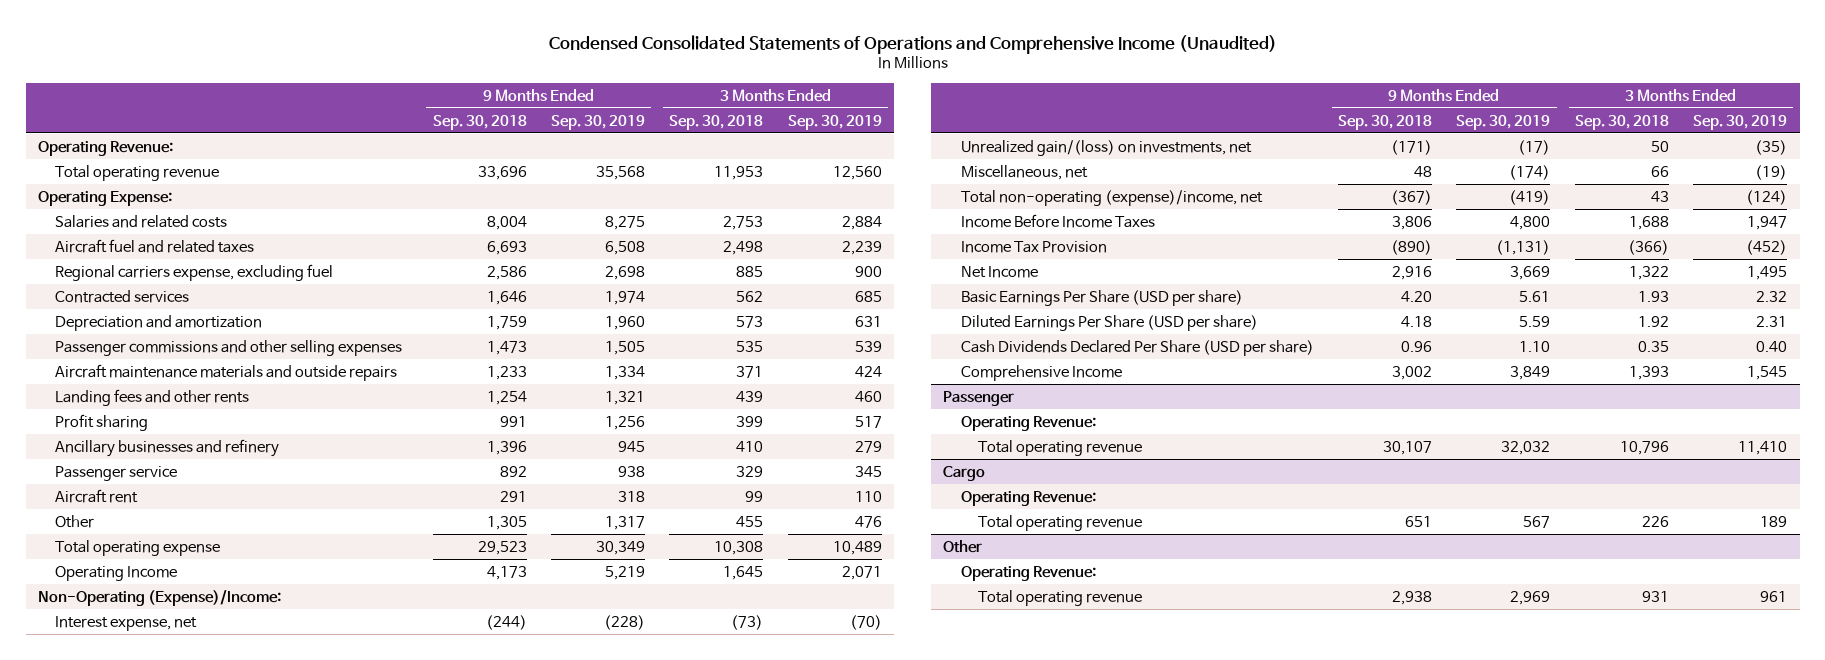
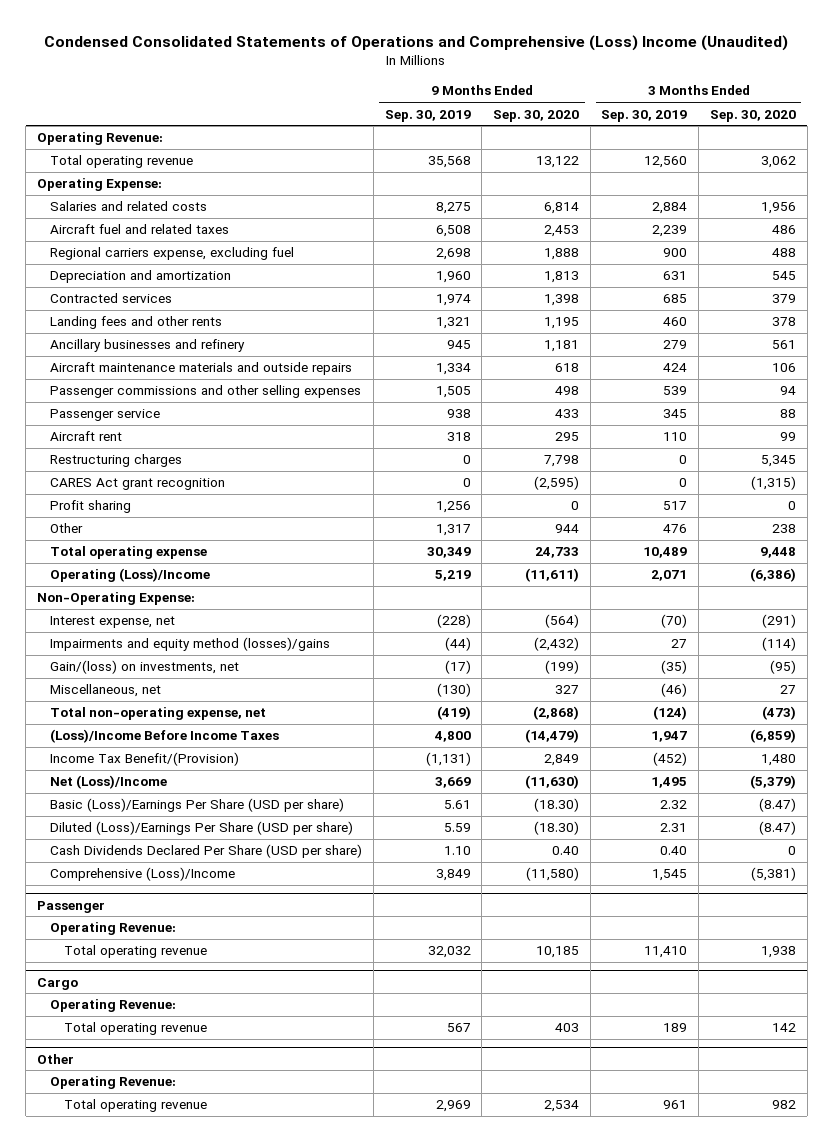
[548,34,1277,54] Condensed Consolidated Statements of Operations and Comprehensive Income (Unaudited) -> [44,35,789,52] Condensed Consolidated Statements of Operations and Comprehensive (Loss) Income (Unaudited)
[432,114,527,130] Sep. 30, 2018 -> none
[669,114,764,130] Sep. 30, 2018 -> none
none -> [493,109,580,122] Sep. 30, 2020
none -> [709,109,796,122] Sep. 30, 2020
[55,289,190,303] Contracted services -> [50,293,173,304] Contracted services
[55,363,398,381] Aircraft maintenance materials and outside repairs -> [50,362,353,376] Aircraft maintenance materials and outside repairs
[55,339,403,356] Passenger commissions and other selling expenses -> [50,385,362,399] Passenger commissions and other selling expenses
none -> [50,454,183,468] Restructuring charges
none -> [50,478,226,491] CARES Act grant recognition
[55,413,149,431] Profit sharing -> [50,500,132,514] Profit sharing
[55,565,178,581] Operating Income -> [50,568,211,583] Operating (Loss)/Income
[37,589,281,606] Non-Operating (Expense)/Income: -> [36,592,195,606] Non-Operating Expense:
none -> [50,637,331,652] Impairments and equity method (losses)/gains
[960,139,1252,156] Unrealized gain/(loss) on investments, net -> [50,660,240,675] Gain/(loss) on investments, net
[1509,164,1551,180] (174) -> [436,683,471,698] (130)
[1755,164,1788,180] (19) -> [661,683,688,698] (46)
[960,189,1263,206] Total non-operating (expense)/income, net -> [50,707,267,721] Total non-operating expense, net
[960,213,1155,228] Income Before Income Taxes -> [50,729,280,744] (Loss)/Income Before Income Taxes
[960,240,1107,253] Income Tax Provision -> [50,752,240,767] Income Tax Benefit/(Provision)
[960,265,1038,278] Net Income -> [50,775,168,790] Net (Loss)/Income
[960,289,1243,306] Basic Earnings Per Share (USD per share) -> [50,798,345,813] Basic (Loss)/Earnings Per Share (USD per share)
[960,314,1258,331] Diluted Earnings Per Share (USD per share) -> [50,821,354,836] Diluted (Loss)/Earnings Per Share (USD per share)
[960,364,1122,381] Comprehensive Income -> [50,867,236,882] Comprehensive (Loss)/Income

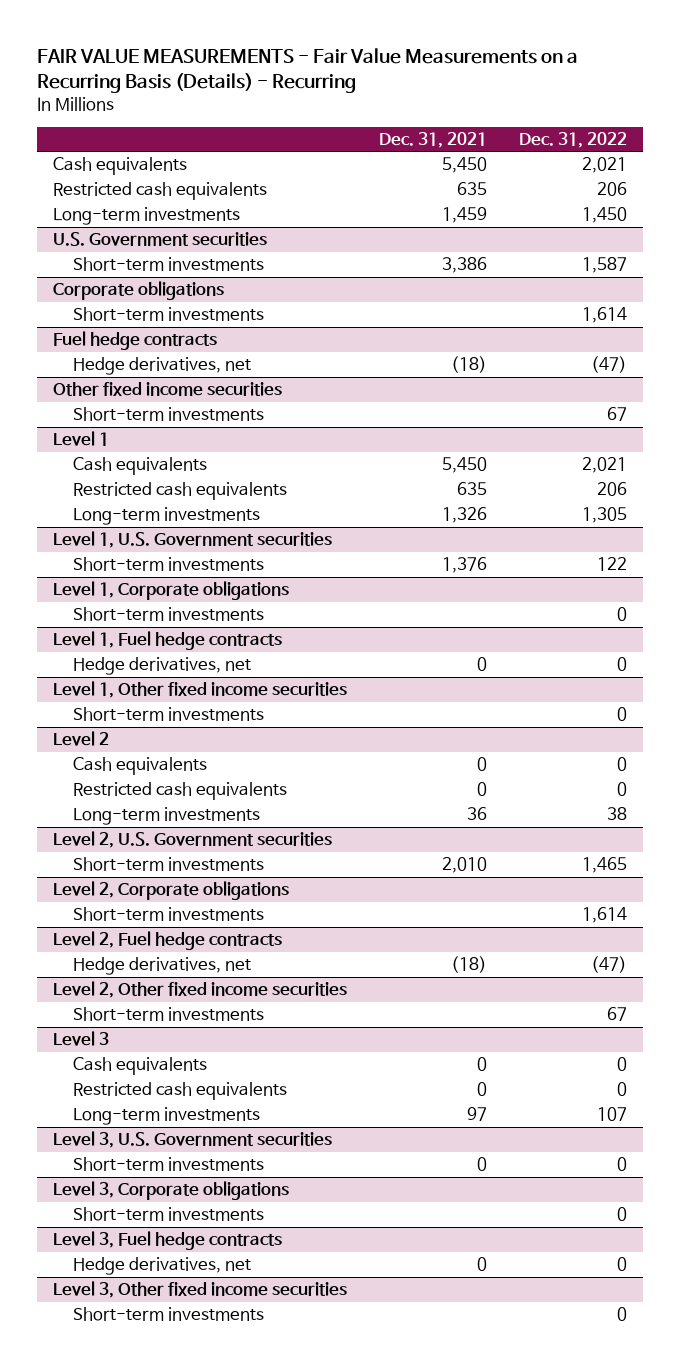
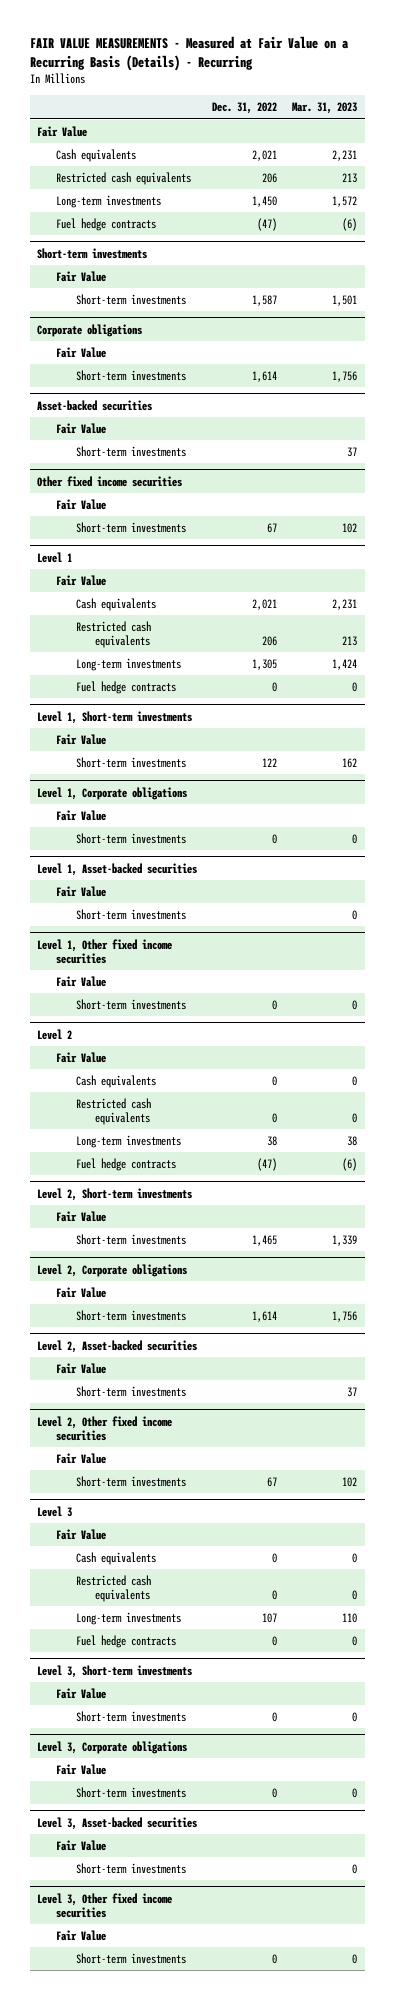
[37,47,579,94] FAIR VALUE MEASUREMENTS - Fair Value Measurements on a Recurring Basis (Details) - Recurring -> [29,36,349,72] FAIR VALUE MEASUREMENTS - Measured at Fair Value on a Recurring Basis (Details) - Recurring
[379,131,488,148] Dec. 31, 2021 -> none
none -> [292,102,358,115] Mar. 31, 2023
none -> [37,125,88,137] Fair Value
none -> [56,217,157,231] Fuel hedge contracts
[53,232,268,247] U.S. Government securities -> [37,247,148,259] Short-term investments
none -> [56,270,107,282] Fair Value
none -> [56,346,107,358] Fair Value
[72,357,251,376] Hedge derivatives, net -> none
[53,331,218,351] Fuel hedge contracts -> [37,399,153,411] Asset-backed securities
none -> [56,422,107,434] Fair Value
none -> [75,445,186,457] Short-term investments
none -> [56,498,107,510] Fair Value
none -> [56,574,107,586] Fair Value
[53,531,333,549] Level 1, U.S. Government securities -> none
none -> [75,680,176,694] Fuel hedge contracts
none -> [37,710,193,724] Level 1, Short-term investments
none -> [56,733,107,745] Fair Value
none -> [56,809,107,821] Fair Value
[53,631,283,651] Level 1, Fuel hedge contracts -> none
[72,657,251,676] Hedge derivatives, net -> none
none -> [37,862,198,876] Level 1, Asset-backed securities
none -> [56,885,107,897] Fair Value
none -> [75,908,186,920] Short-term investments
none -> [56,975,107,987] Fair Value
none -> [56,1051,107,1063] Fair Value
[53,831,333,849] Level 2, U.S. Government securities -> none
none -> [75,1157,176,1171] Fuel hedge contracts
none -> [37,1187,193,1201] Level 2, Short-term investments
none -> [56,1210,107,1222] Fair Value
none -> [56,1286,107,1298] Fair Value
[53,931,283,951] Level 2, Fuel hedge contracts -> none
[72,957,251,976] Hedge derivatives, net -> none
none -> [37,1339,198,1353] Level 2, Asset-backed securities
none -> [56,1362,107,1374] Fair Value
none -> [75,1385,186,1397] Short-term investments
none -> [56,1452,107,1464] Fair Value
none -> [56,1528,107,1540] Fair Value
[53,1131,333,1149] Level 3, U.S. Government securities -> none
none -> [75,1634,176,1648] Fuel hedge contracts
none -> [37,1664,193,1678] Level 3, Short-term investments
none -> [56,1687,107,1699] Fair Value
none -> [56,1763,107,1775] Fair Value
[53,1231,283,1251] Level 3, Fuel hedge contracts -> none
[72,1257,251,1276] Hedge derivatives, net -> none
none -> [37,1816,198,1830] Level 3, Asset-backed securities
none -> [56,1839,107,1851] Fair Value
none -> [75,1862,186,1874] Short-term investments
none -> [56,1929,107,1941] Fair Value

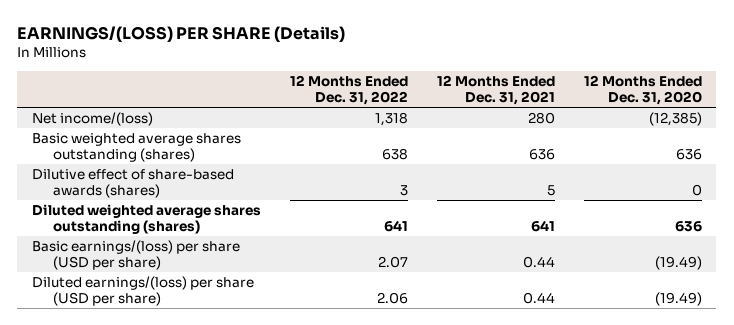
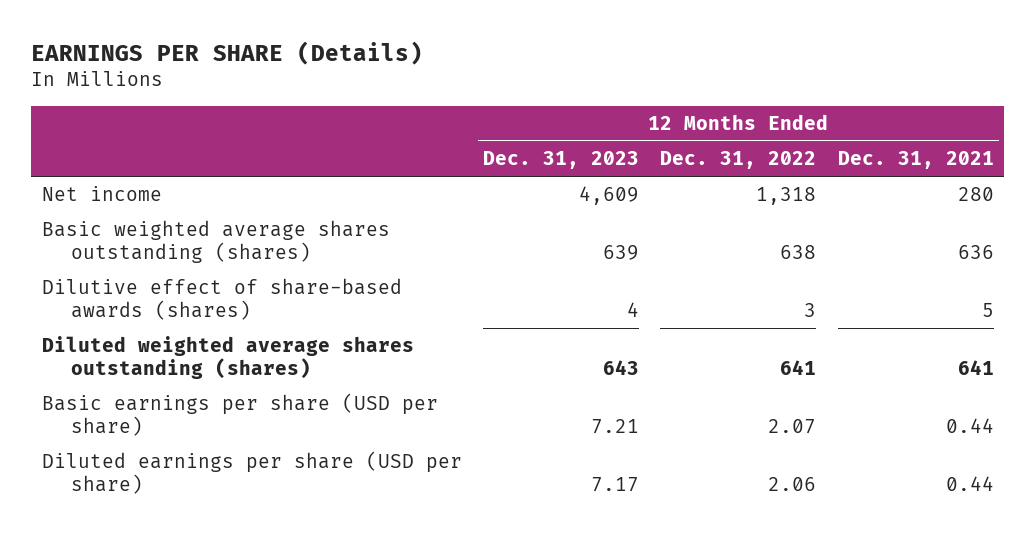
[17,25,346,42] EARNINGS/(LOSS) PER SHARE (Details) -> [31,40,424,65] EARNINGS PER SHARE (Details)
[583,75,702,105] 12 Months Ended Dec. 31, 2020 -> none
none -> [483,151,640,170] Dec. 31, 2023
[31,112,153,127] Net income/(loss) -> [41,186,162,202] Net income
[31,240,240,270] Basic earnings/(loss) per share (USD per share) -> [41,393,438,436] Basic earnings per share (USD per share)
[31,276,254,306] Diluted earnings/(loss) per share (USD per share) -> [41,451,462,494] Diluted earnings per share (USD per share)

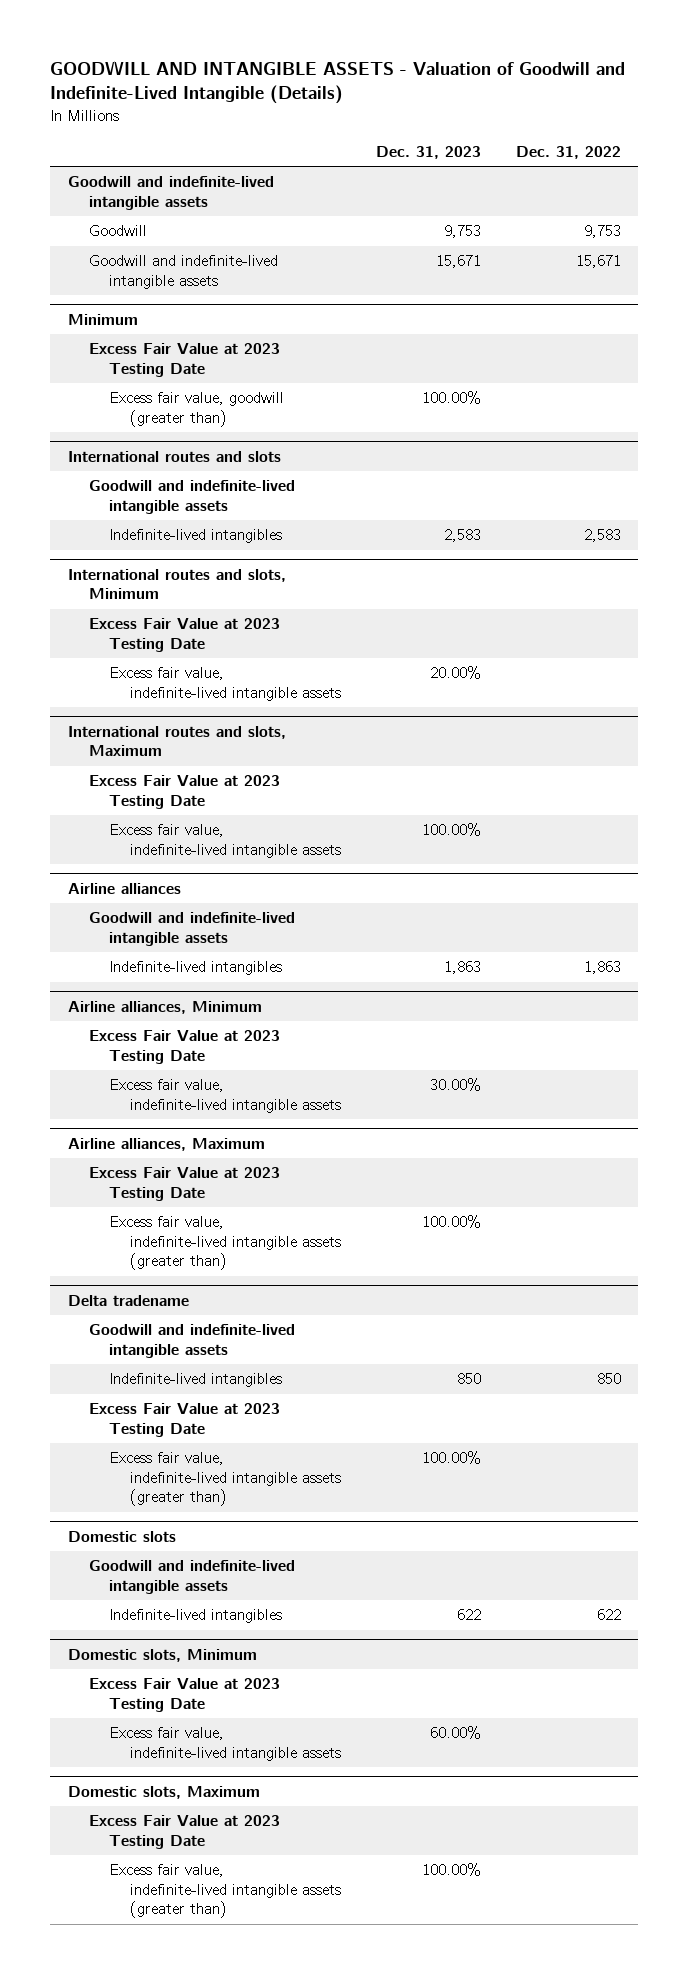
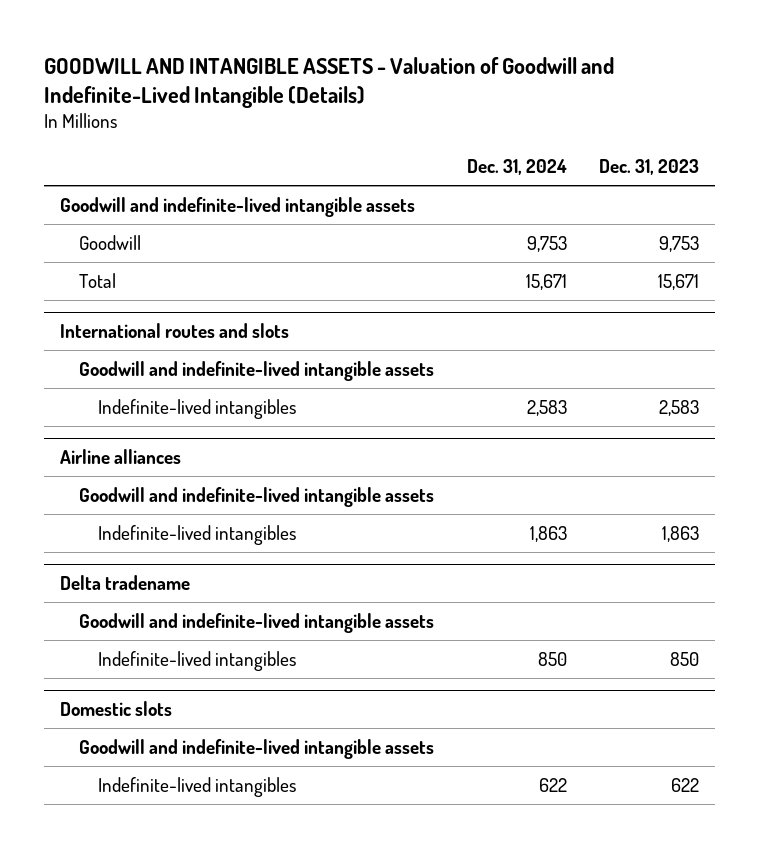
[516,145,622,159] Dec. 31, 2022 -> none
none -> [466,159,567,176] Dec. 31, 2024
[67,314,138,326] Minimum -> none
[88,343,280,377] Excess Fair Value at 2023 Testing Date -> none
[109,392,285,427] Excess fair value, goodwill (greater than) -> none
[88,255,278,289] Goodwill and indefinite-lived intangible assets -> [79,272,117,288] Total
[67,569,286,600] International routes and slots, Minimum -> none
[88,618,280,652] Excess Fair Value at 2023 Testing Date -> none
[109,667,342,701] Excess fair value, indefinite-lived intangible assets -> none
[67,726,286,757] International routes and slots, Maximum -> none
[88,775,280,809] Excess Fair Value at 2023 Testing Date -> none
[109,824,342,858] Excess fair value, indefinite-lived intangible assets -> none
[67,1001,262,1015] Airline alliances, Minimum -> none
[88,1030,280,1064] Excess Fair Value at 2023 Testing Date -> none
[109,1079,342,1113] Excess fair value, indefinite-lived intangible assets -> none
[67,1138,265,1152] Airline alliances, Maximum -> none
[88,1167,280,1201] Excess Fair Value at 2023 Testing Date -> none
[109,1216,342,1271] Excess fair value, indefinite-lived intangible assets (greater than) -> none
[88,1403,280,1437] Excess Fair Value at 2023 Testing Date -> none
[109,1452,342,1507] Excess fair value, indefinite-lived intangible assets (greater than) -> none
[67,1649,257,1663] Domestic slots, Minimum -> none
[88,1678,280,1712] Excess Fair Value at 2023 Testing Date -> none
[109,1727,342,1761] Excess fair value, indefinite-lived intangible assets -> none
[67,1786,260,1800] Domestic slots, Maximum -> none
[88,1815,280,1849] Excess Fair Value at 2023 Testing Date -> none
[109,1864,342,1919] Excess fair value, indefinite-lived intangible assets (greater than) -> none

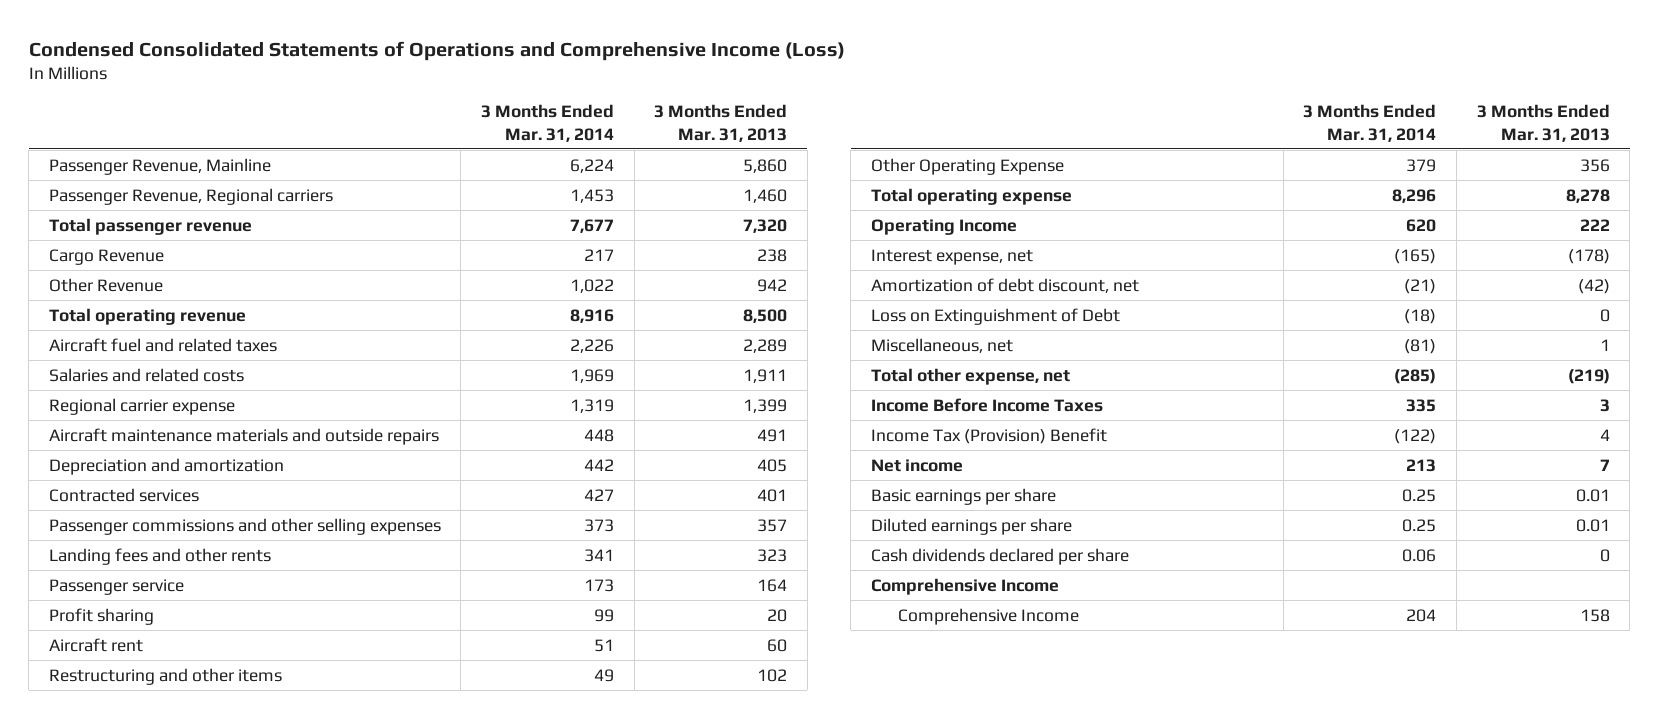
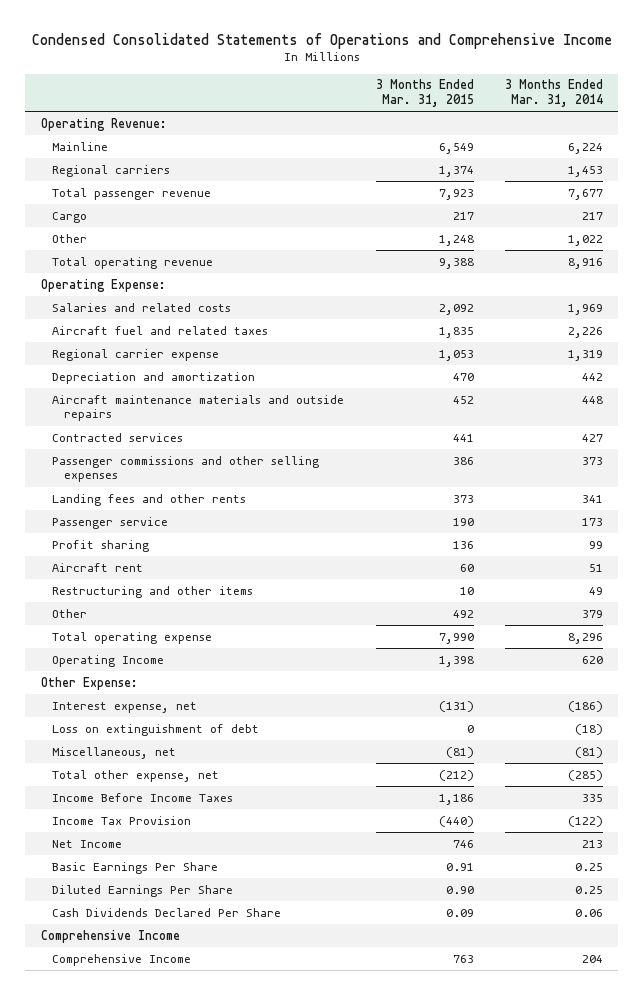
[28,40,845,61] Condensed Consolidated Statements of Operations and Comprehensive Income (Loss) -> [31,32,612,49] Condensed Consolidated Statements of Operations and Comprehensive Income
[654,104,788,142] 3 Months Ended Mar. 31, 2013 -> none
none -> [375,79,474,108] 3 Months Ended Mar. 31, 2015
none -> [40,117,167,131] Operating Revenue:
[48,157,271,175] Passenger Revenue, Mainline -> [52,141,109,151] Mainline
[48,187,333,205] Passenger Revenue, Regional carriers -> [52,164,171,177] Regional carriers
[48,248,164,265] Cargo Revenue -> [52,211,88,223] Cargo
[48,277,163,292] Other Revenue -> [52,233,88,243] Other
none -> [40,278,166,292] Operating Expense:
[48,337,277,352] Aircraft fuel and related taxes -> [52,325,269,335] Aircraft fuel and related taxes
[48,427,439,445] Aircraft maintenance materials and outside repairs -> [52,394,345,422] Aircraft maintenance materials and outside repairs
[871,157,1065,175] Other Operating Expense -> [52,608,88,618] Other
[871,277,1140,293] Amortization of debt discount, net -> none
none -> [40,676,138,690] Other Expense:
[1394,248,1437,264] (165) -> [567,700,603,712] (186)
[871,307,1121,325] Loss on Extinguishment of Debt -> [52,723,260,736] Loss on extinguishment of debt
[871,427,1108,444] Income Tax (Provision) Benefit -> [52,815,192,825] Income Tax Provision
[871,458,964,472] Net income -> [52,839,123,848] Net Income
[871,487,1057,505] Basic earnings per share -> [52,861,219,874] Basic Earnings Per Share
[871,517,1073,535] Diluted earnings per share -> [52,884,234,897] Diluted Earnings Per Share
[871,547,1130,565] Cash dividends declared per share -> [52,907,282,917] Cash Dividends Declared Per Share

